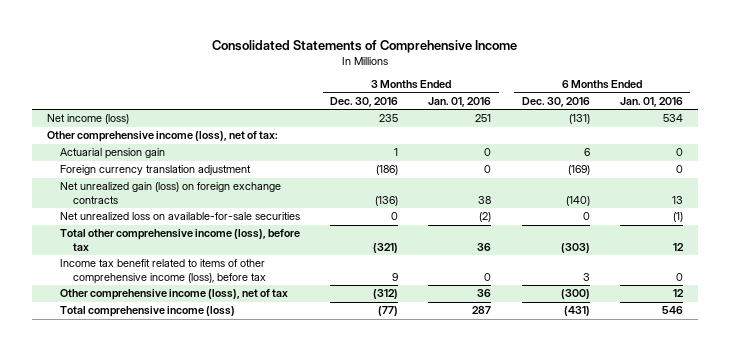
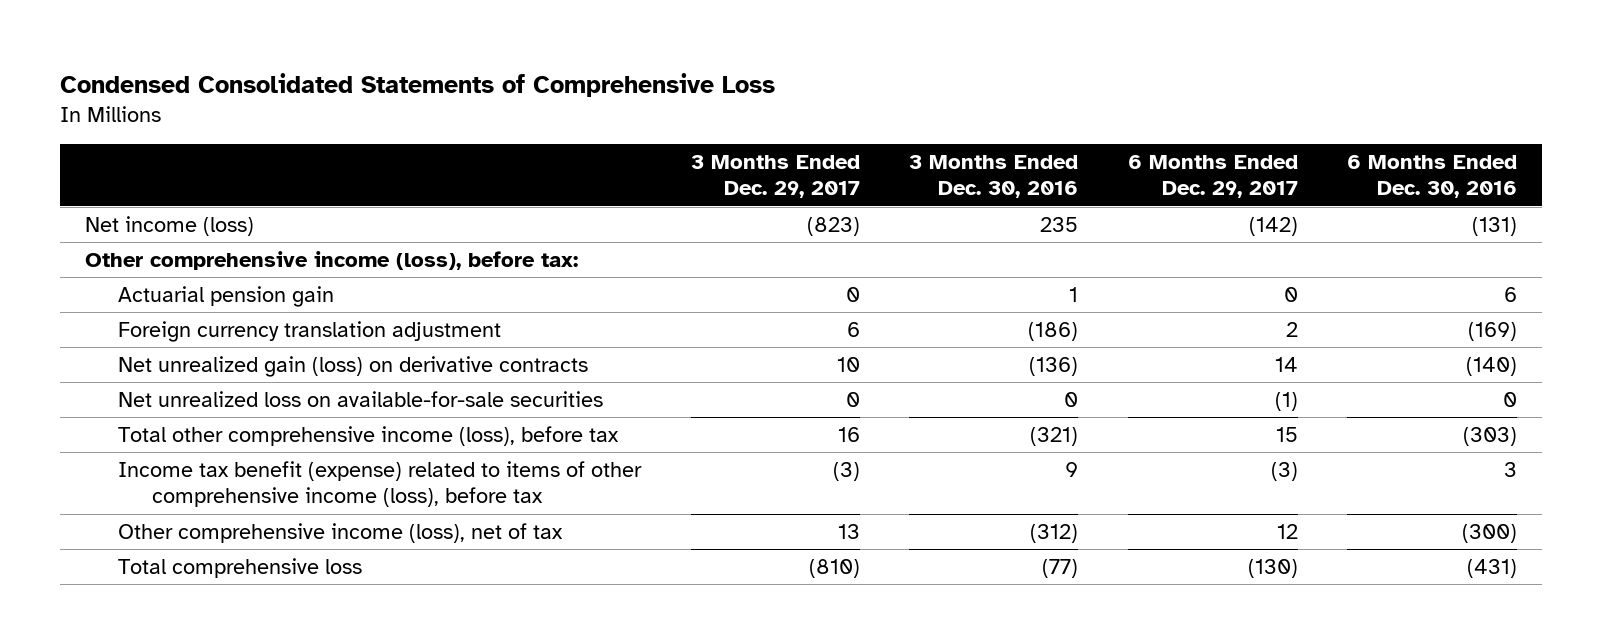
[212,39,518,53] Consolidated Statements of Comprehensive Income -> [59,73,775,98] Condensed Consolidated Statements of Comprehensive Loss
[428,96,492,107] Jan. 01, 2016 -> none
[619,96,683,107] Jan. 01, 2016 -> none
none -> [690,154,860,199] 3 Months Ended Dec. 29, 2017
none -> [1127,154,1298,199] 6 Months Ended Dec. 29, 2017
[47,131,279,143] Other comprehensive income (loss), net of tax: -> [84,250,578,270] Other comprehensive income (loss), before tax:
[60,182,282,204] Net unrealized gain (loss) on foreign exchange contracts -> [118,355,589,377] Net unrealized gain (loss) on derivative contracts
[60,259,266,284] Income tax benefit related to items of other comprehensive income (loss), before tax -> [118,460,643,508] Income tax benefit (expense) related to items of other comprehensive income (loss), before tax
[60,306,236,318] Total comprehensive income (loss) -> [118,557,363,578] Total comprehensive loss

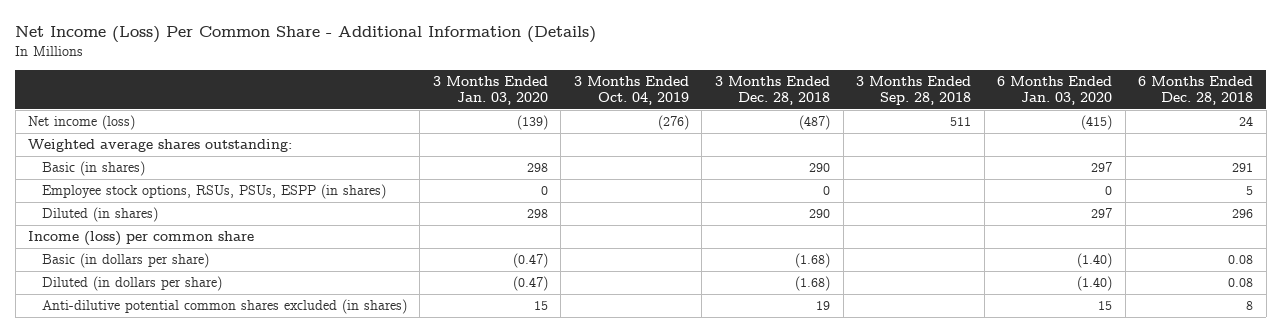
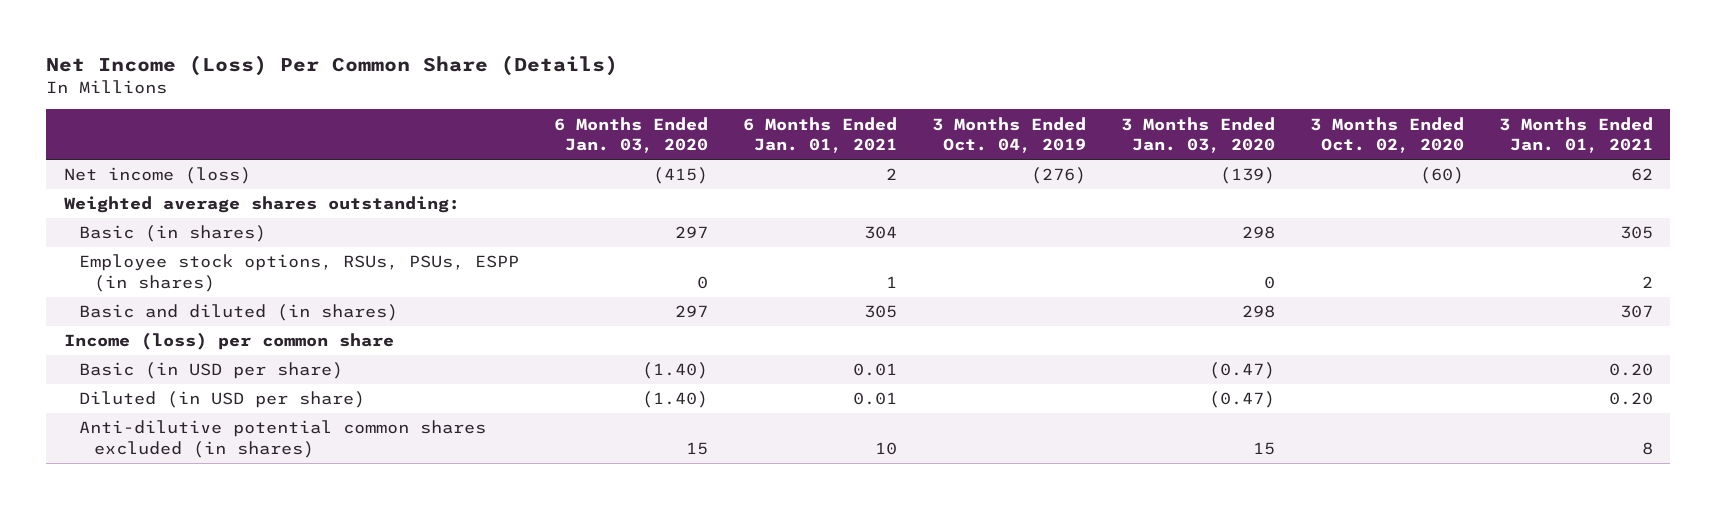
[15,25,597,43] Net Income (Loss) Per Common Share - Additional Information (Details) -> [46,55,619,77] Net Income (Loss) Per Common Share (Details)
[714,76,830,106] 3 Months Ended Dec. 28, 2018 -> none
[856,76,972,106] 3 Months Ended Sep. 28, 2018 -> none
[1138,76,1254,106] 6 Months Ended Dec. 28, 2018 -> none
none -> [742,116,897,154] 6 Months Ended Jan. 01, 2021
none -> [1309,116,1464,154] 3 Months Ended Oct. 02, 2020
none -> [1498,116,1653,154] 3 Months Ended Jan. 01, 2021
[41,207,158,223] Diluted (in shares) -> [78,304,398,322] Basic and diluted (in shares)
[41,253,209,269] Basic (in dollars per share) -> [78,362,343,380] Basic (in USD per share)
[41,276,222,292] Diluted (in dollars per share) -> [78,391,365,409] Diluted (in USD per share)

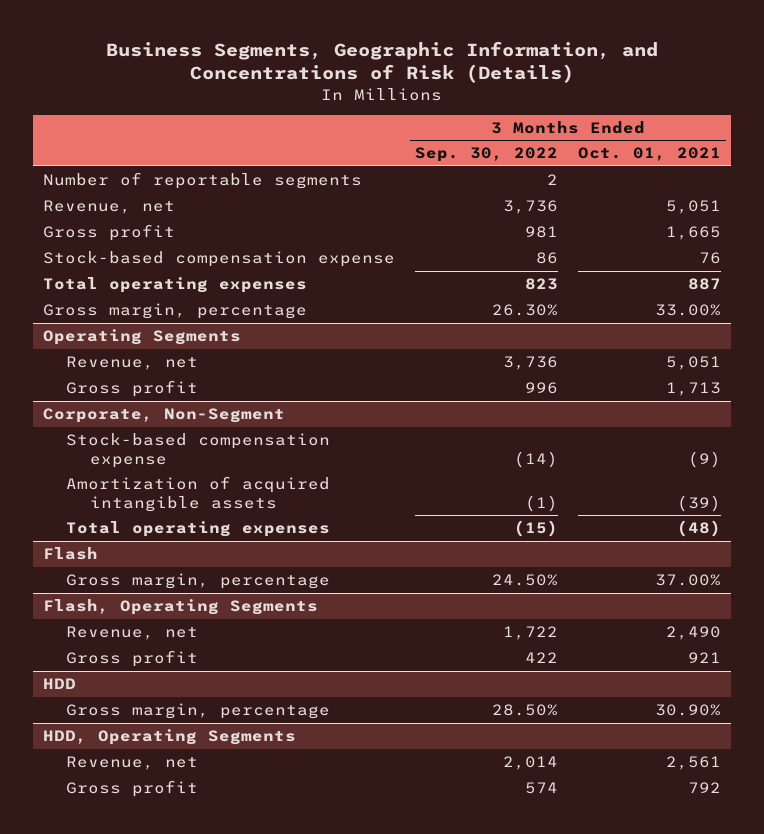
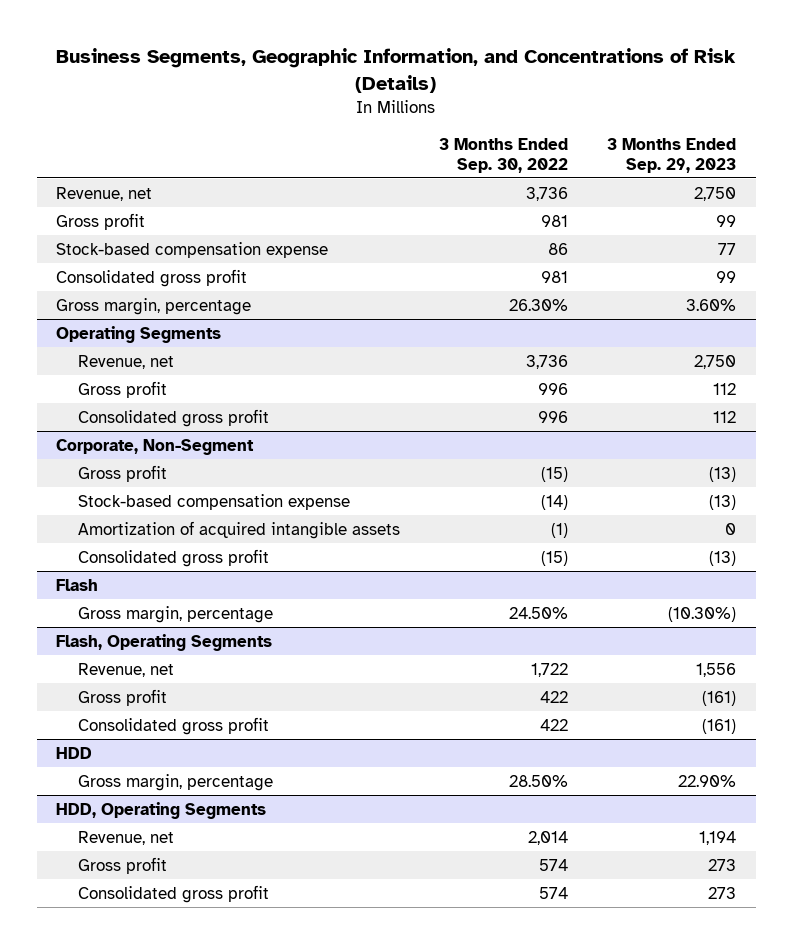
[578,147,722,162] Oct. 01, 2021 -> none
none -> [607,137,737,173] 3 Months Ended Sep. 29, 2023
[42,172,362,190] Number of reportable segments -> none
[42,277,307,294] Total operating expenses -> none
none -> [56,268,248,287] Consolidated gross profit
none -> [78,408,270,427] Consolidated gross profit
none -> [78,464,168,482] Gross profit
[66,521,331,538] Total operating expenses -> none
none -> [78,548,270,567] Consolidated gross profit
none -> [78,716,270,735] Consolidated gross profit
none -> [78,884,270,903] Consolidated gross profit

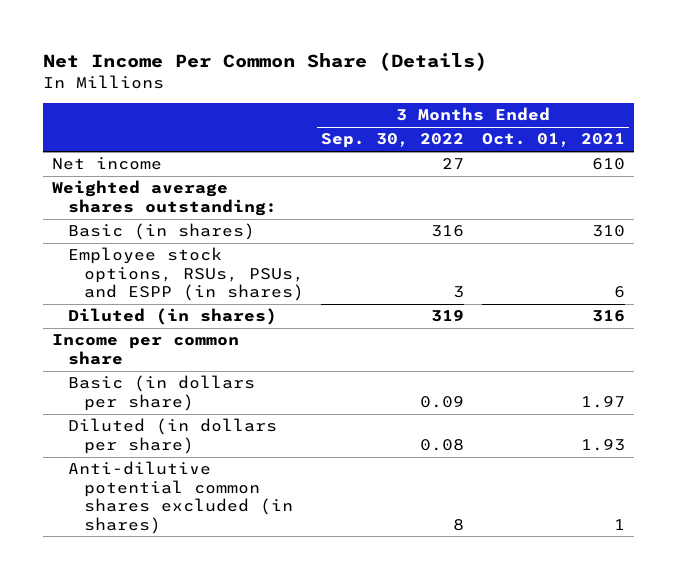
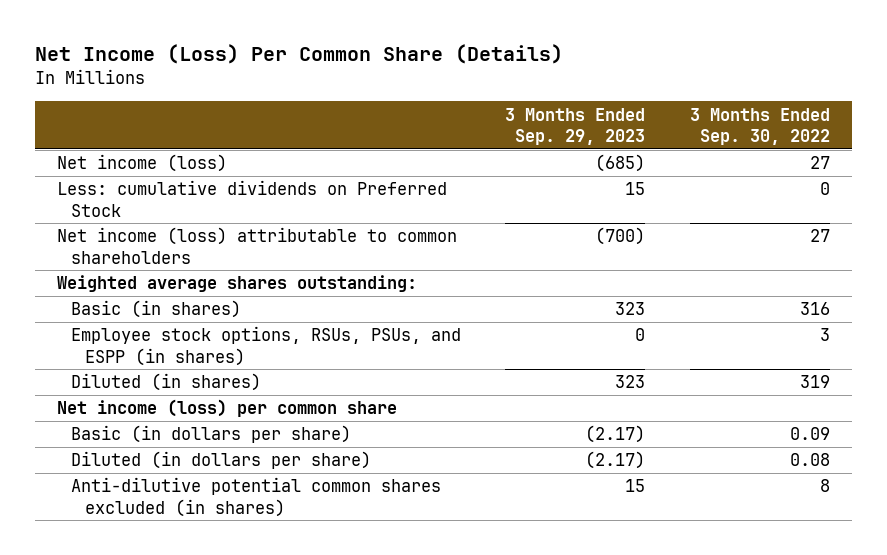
[42,51,487,71] Net Income Per Common Share (Details) -> [34,44,563,65] Net Income (Loss) Per Common Share (Details)
[482,133,626,148] Oct. 01, 2021 -> none
none -> [505,107,646,146] 3 Months Ended Sep. 29, 2023
[51,157,162,171] Net income -> [56,154,227,173] Net income (loss)
none -> [56,180,447,217] Less: cumulative dividends on Preferred Stock
none -> [56,227,457,264] Net income (loss) attributable to common shareholders
[51,334,239,365] Income per common share -> [56,399,397,418] Net income (loss) per common share

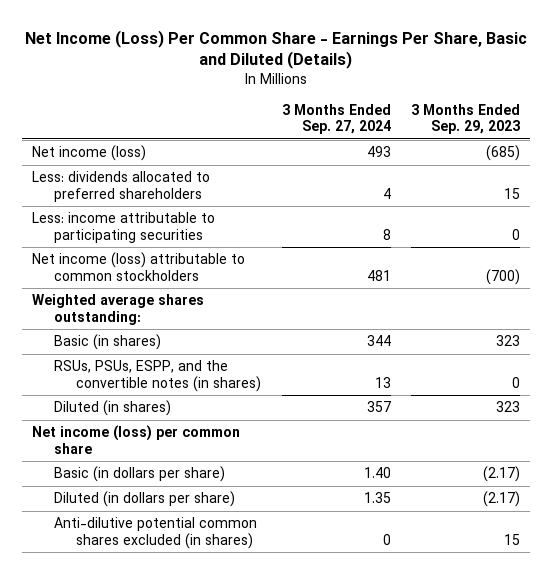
[34,44,563,65] Net Income (Loss) Per Common Share (Details) -> [25,29,528,70] Net Income (Loss) Per Common Share - Earnings Per Share, Basic and Diluted (Details)
[689,107,830,146] 3 Months Ended Sep. 30, 2022 -> none
none -> [281,103,391,135] 3 Months Ended Sep. 27, 2024
[56,180,447,217] Less: cumulative dividends on Preferred Stock -> [32,171,211,202] Less: dividends allocated to preferred shareholders
none -> [32,212,216,243] Less: income attributable to participating securities
[56,227,457,264] Net income (loss) attributable to common shareholders -> [32,252,246,281] Net income (loss) attributable to common stockholders
[70,326,461,366] Employee stock options, RSUs, PSUs, and ESPP (in shares) -> [54,360,262,392] RSUs, PSUs, ESPP, and the convertible notes (in shares)

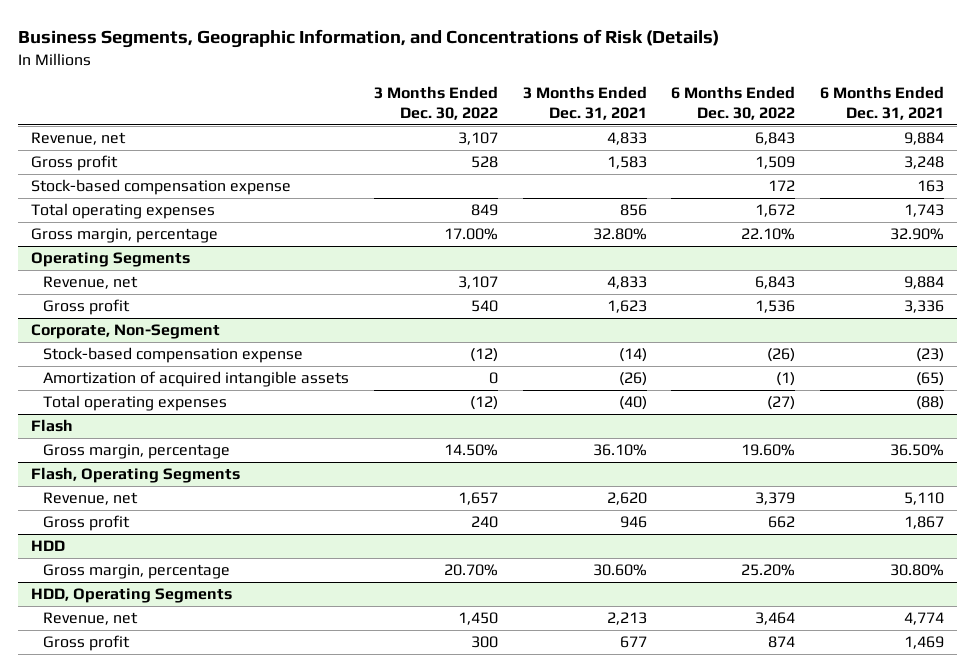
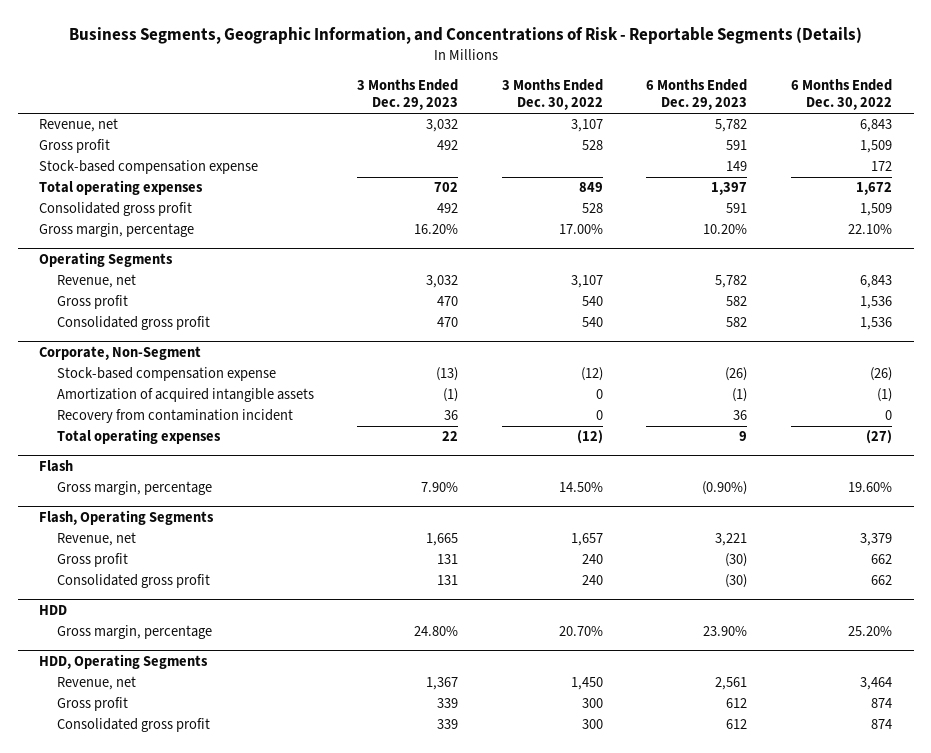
[18,29,720,49] Business Segments, Geographic Information, and Concentrations of Risk (Details) -> [68,27,862,45] Business Segments, Geographic Information, and Concentrations of Risk - Reportable Segments (Details)
[522,85,647,121] 3 Months Ended Dec. 31, 2021 -> none
[820,85,945,121] 6 Months Ended Dec. 31, 2021 -> none
none -> [357,79,459,111] 3 Months Ended Dec. 29, 2023
none -> [646,79,748,111] 6 Months Ended Dec. 29, 2023
none -> [39,202,193,217] Consolidated gross profit
none -> [56,316,210,331] Consolidated gross profit
none -> [56,409,293,424] Recovery from contamination incident
none -> [56,574,210,589] Consolidated gross profit
none -> [56,718,210,733] Consolidated gross profit

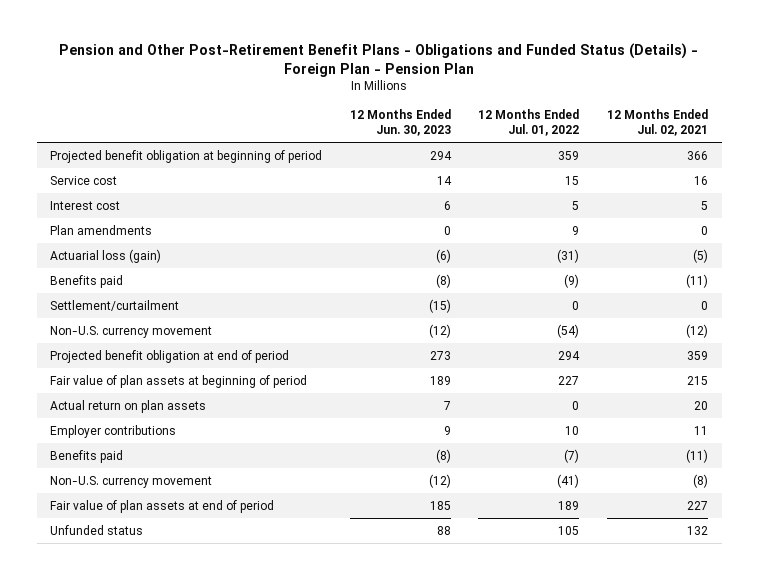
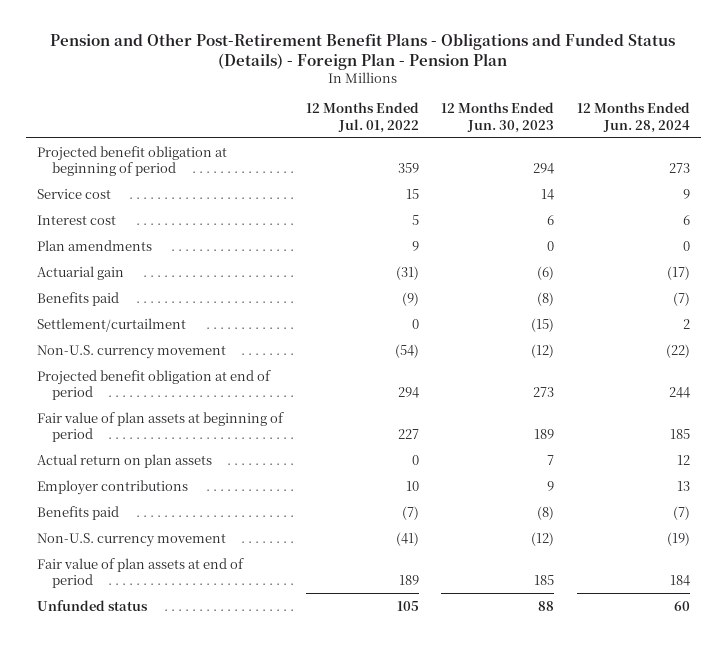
[606,109,708,137] 12 Months Ended Jul. 02, 2021 -> none
none -> [576,102,690,133] 12 Months Ended Jun. 28, 2024
[50,248,162,263] Actuarial loss (gain) -> [36,265,124,280] Actuarial gain

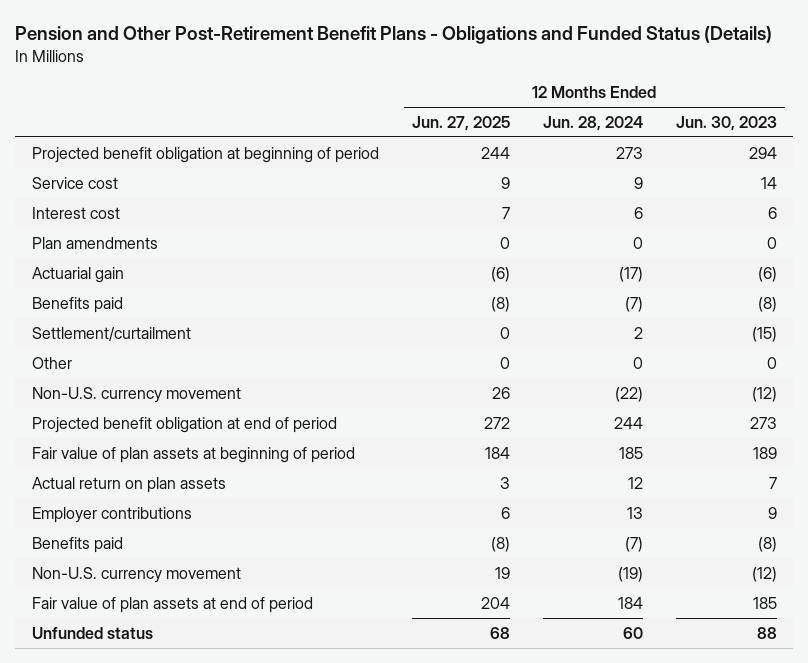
[50,32,676,70] Pension and Other Post-Retirement Benefit Plans - Obligations and Funded Status (Details) - Foreign Plan - Pension Plan -> [15,26,773,45] Pension and Other Post-Retirement Benefit Plans - Obligations and Funded Status (Details)
[305,102,419,133] 12 Months Ended Jul. 01, 2022 -> none
none -> [411,116,510,132] Jun. 27, 2025
none -> [31,356,72,369] Other

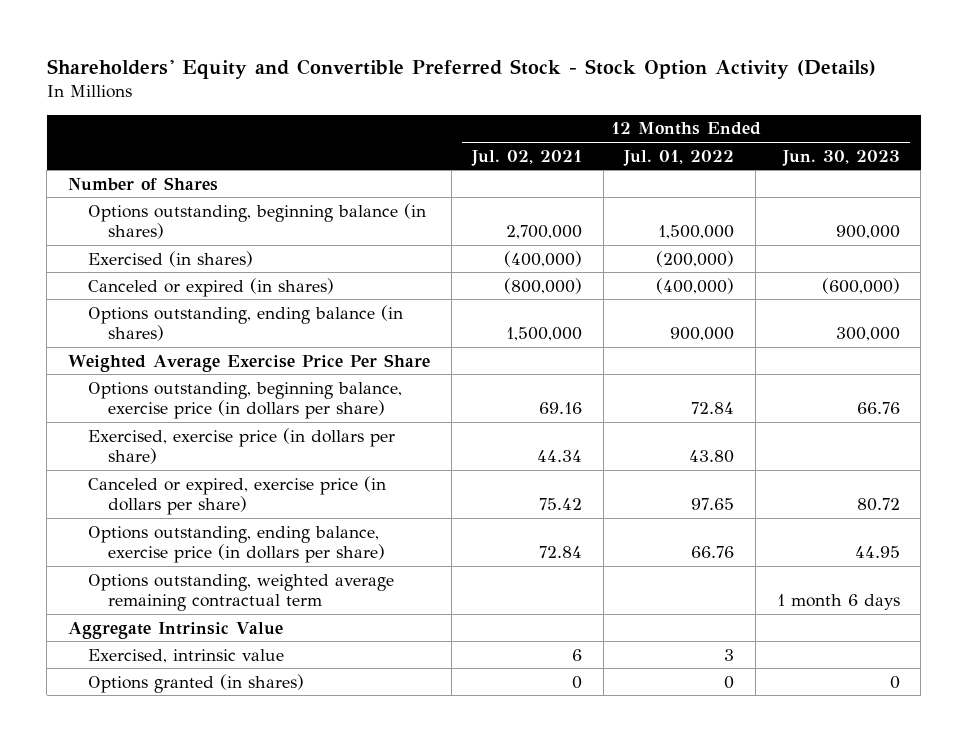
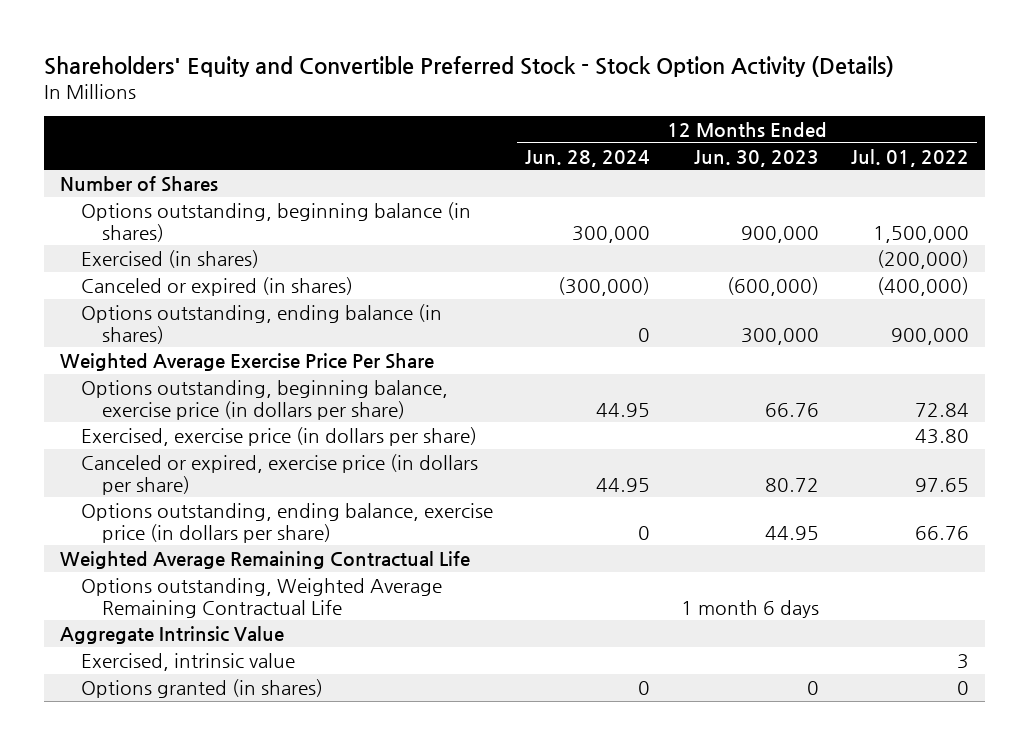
[471,149,583,166] Jul. 02, 2021 -> none
none -> [524,149,650,167] Jun. 28, 2024
none -> [59,550,470,569] Weighted Average Remaining Contractual Life
[88,573,395,611] Options outstanding, weighted average remaining contractual term -> [81,577,443,618] Options outstanding, Weighted Average Remaining Contractual Life

